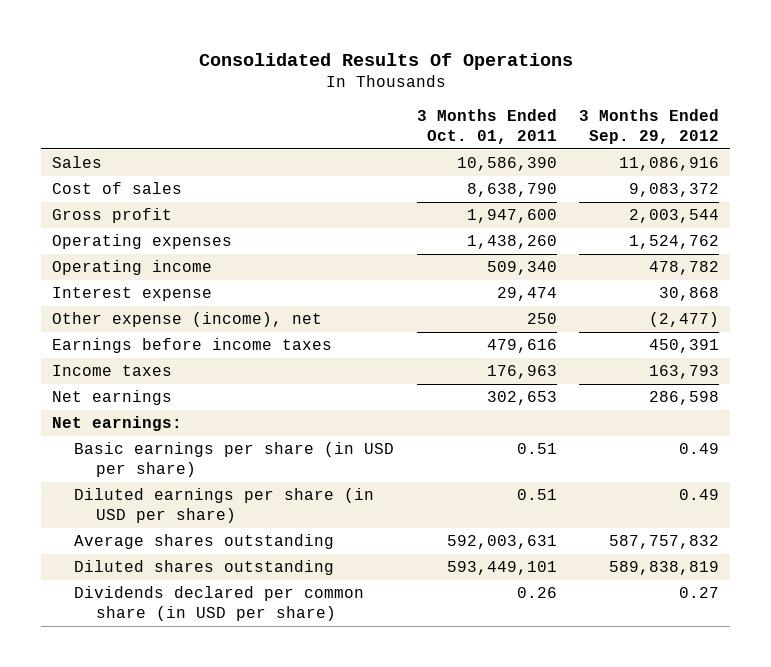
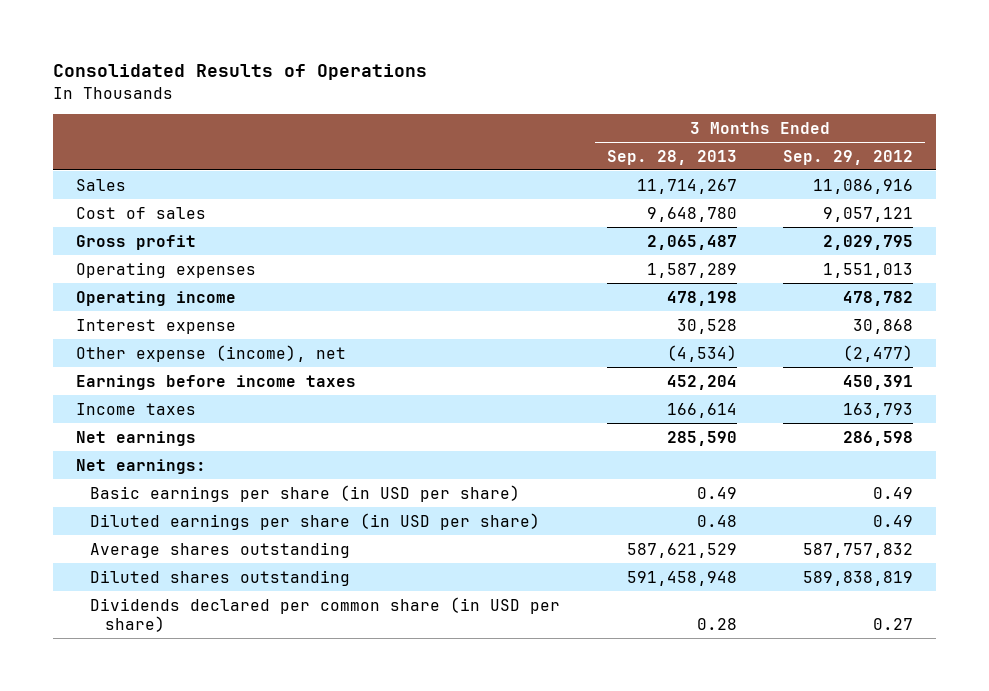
[198,52,573,70] Consolidated Results Of Operations -> [52,64,427,81] Consolidated Results of Operations
[416,109,557,145] 3 Months Ended Oct. 01, 2011 -> none
none -> [606,149,737,165] Sep. 28, 2013
[629,183,720,198] 9,083,372 -> [823,206,914,222] 9,057,121
[629,209,720,224] 2,003,544 -> [823,234,914,250] 2,029,795
[629,235,720,250] 1,524,762 -> [823,262,914,278] 1,551,013

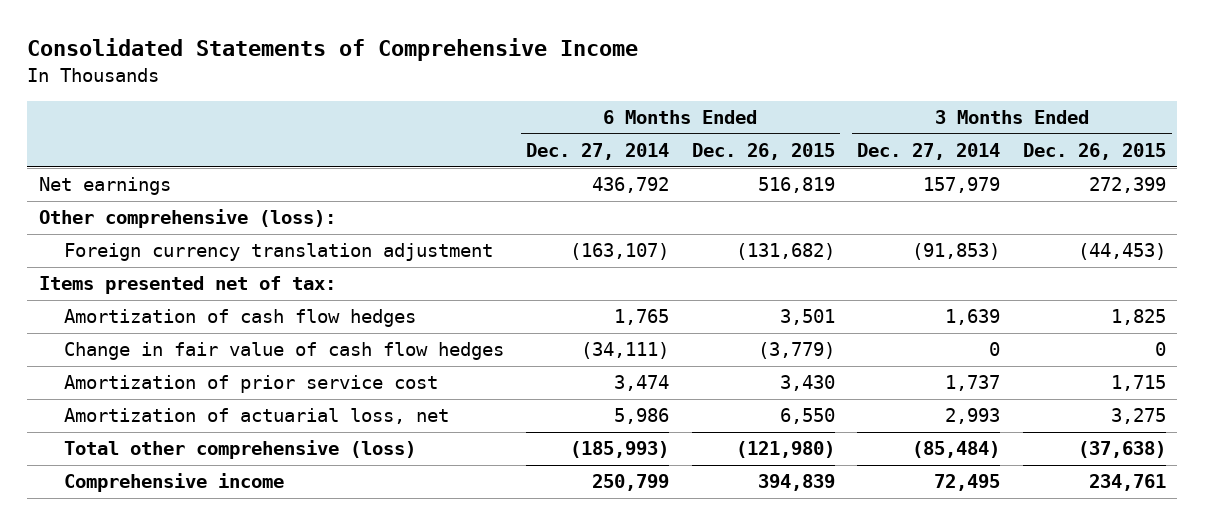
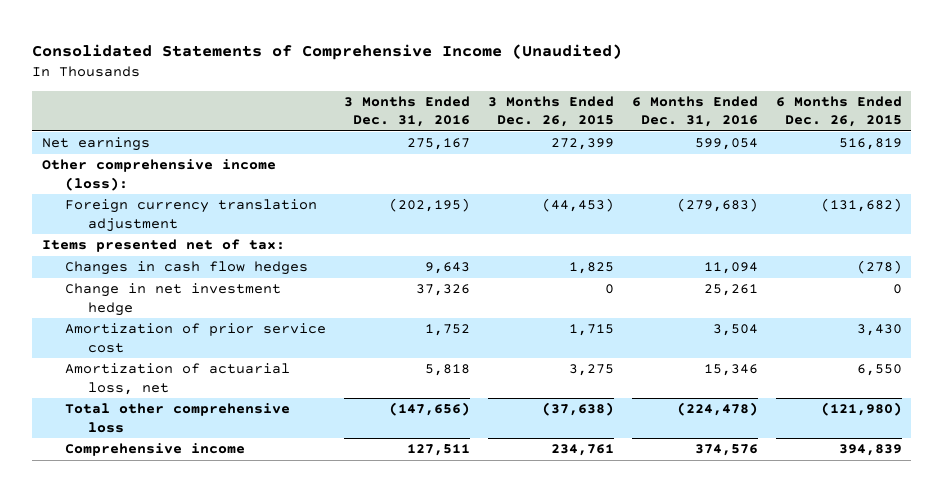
[27,38,639,62] Consolidated Statements of Comprehensive Income -> [32,43,623,60] Consolidated Statements of Comprehensive Income (Unaudited)
[526,143,670,161] Dec. 27, 2014 -> none
[857,143,1001,161] Dec. 27, 2014 -> none
none -> [343,95,470,128] 3 Months Ended Dec. 31, 2016
none -> [632,95,759,128] 6 Months Ended Dec. 31, 2016
[38,209,336,229] Other comprehensive (loss): -> [41,159,276,191] Other comprehensive income (loss):
[63,342,504,361] Change in fair value of cash flow hedges -> none
[63,309,416,328] Amortization of cash flow hedges -> [64,261,308,276] Changes in cash flow hedges
[779,309,835,326] 3,501 -> [857,260,903,275] (278)
none -> [64,283,281,316] Change in net investment hedge
[63,440,416,460] Total other comprehensive (loss) -> [64,403,290,433] Total other comprehensive loss

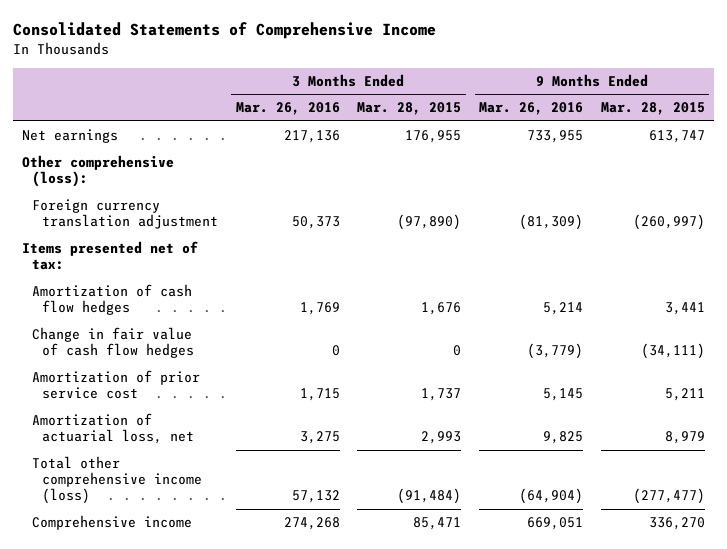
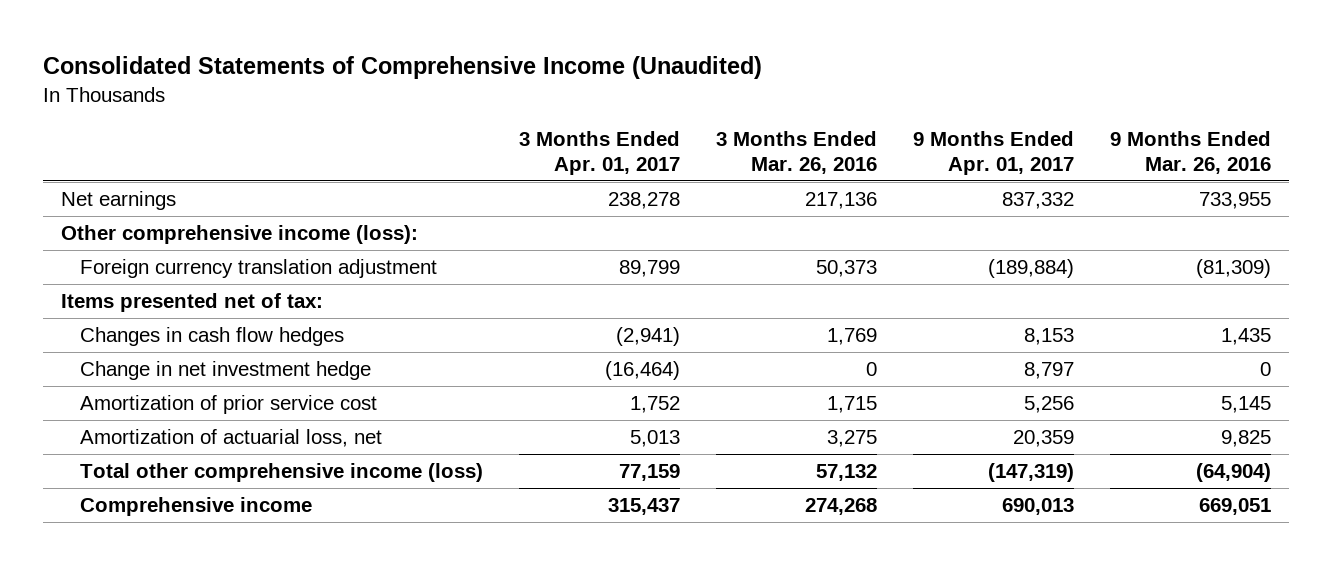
[12,21,436,39] Consolidated Statements of Comprehensive Income -> [42,56,762,80] Consolidated Statements of Comprehensive Income (Unaudited)
[357,102,462,116] Mar. 28, 2015 -> none
[600,102,705,116] Mar. 28, 2015 -> none
none -> [518,131,680,175] 3 Months Ended Apr. 01, 2017
none -> [912,131,1074,175] 9 Months Ended Apr. 01, 2017
[21,155,174,188] Other comprehensive (loss): -> [60,224,418,244] Other comprehensive income (loss):
[31,327,194,359] Change in fair value of cash flow hedges -> none
[31,284,192,316] Amortization of cash flow hedges -> [79,326,344,346] Changes in cash flow hedges
[543,302,584,316] 5,214 -> [1221,327,1272,345] 1,435
none -> [79,360,371,380] Change in net investment hedge

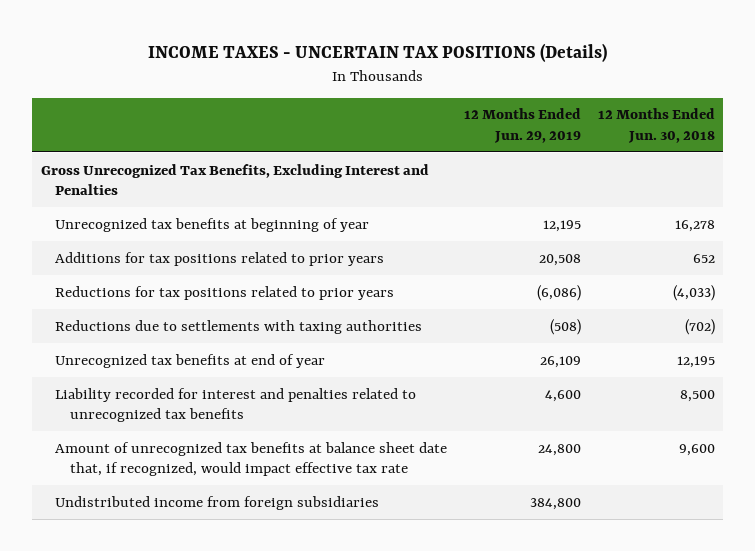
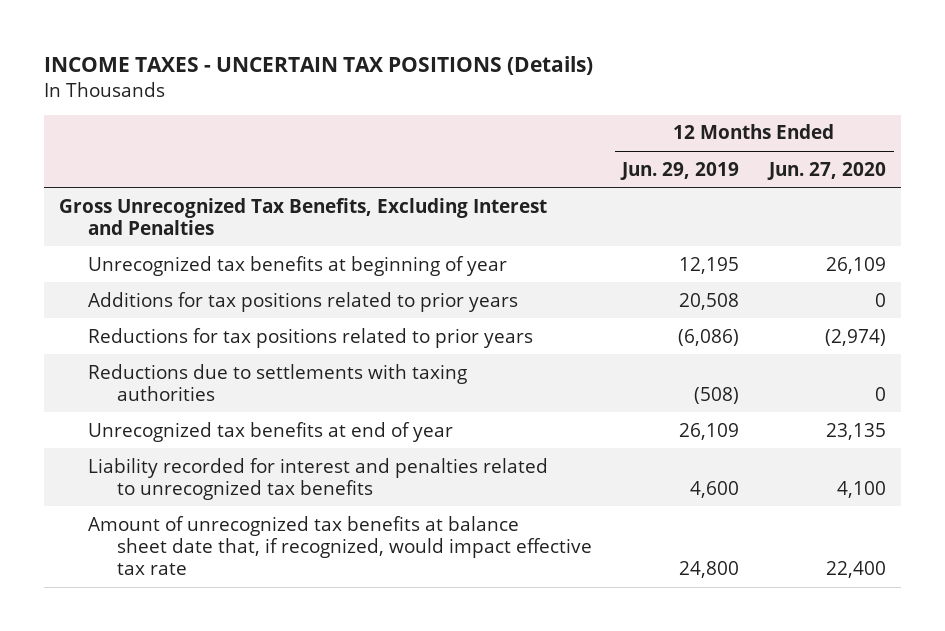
[597,108,715,143] 12 Months Ended Jun. 30, 2018 -> none
none -> [767,161,887,180] Jun. 27, 2020
[55,495,380,510] Undistributed income from foreign subsidiaries -> none

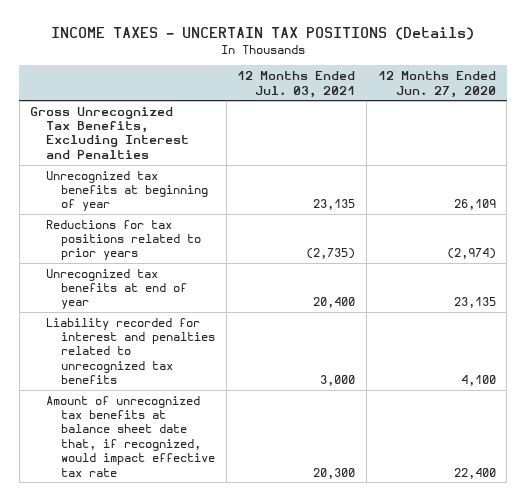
[620,161,740,180] Jun. 29, 2019 -> none
none -> [237,71,356,98] 12 Months Ended Jul. 03, 2021
[87,291,518,312] Additions for tax positions related to prior years -> none
[87,363,467,401] Reductions due to settlements with taxing authorities -> none

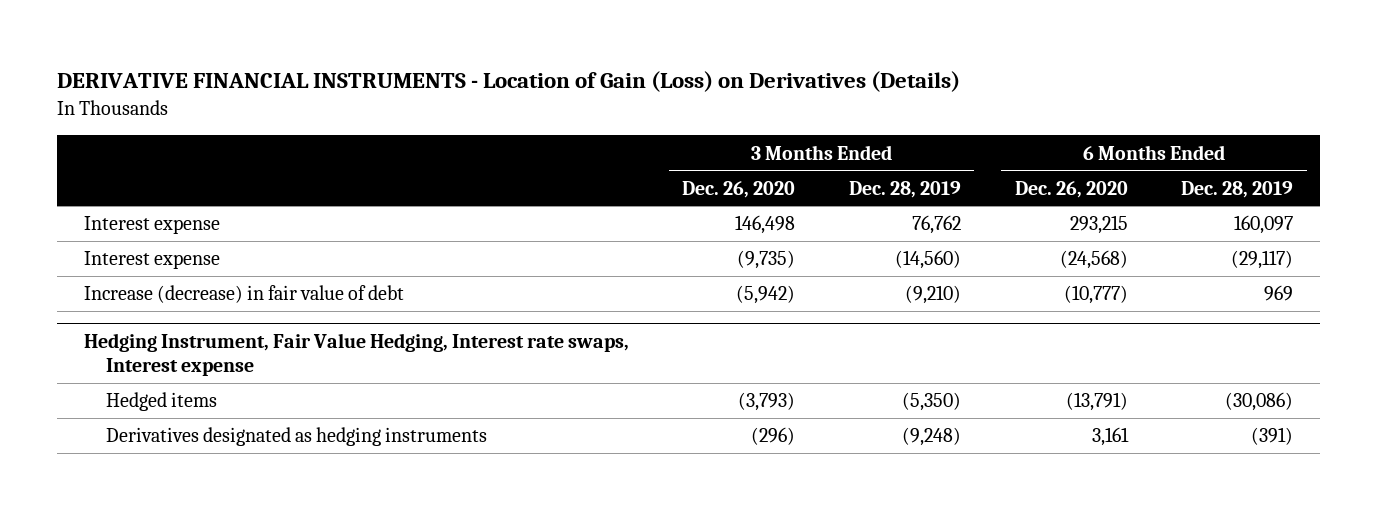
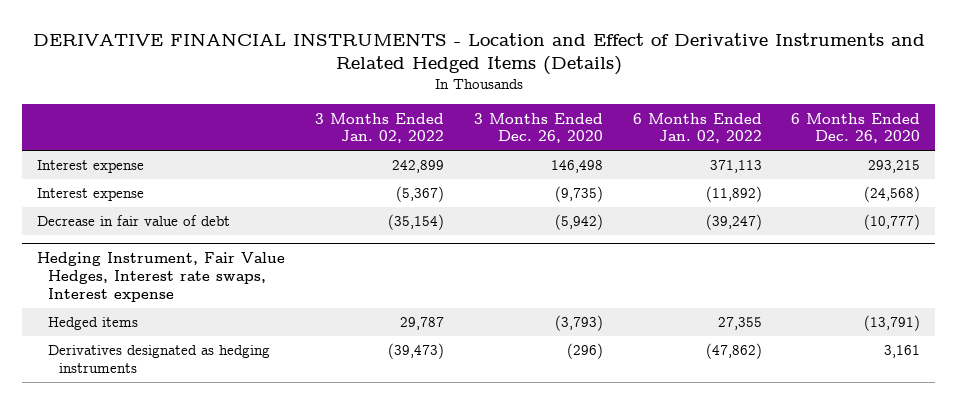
[56,70,960,92] DERIVATIVE FINANCIAL INSTRUMENTS - Location of Gain (Loss) on Derivatives (Details) -> [32,32,925,75] DERIVATIVE FINANCIAL INSTRUMENTS - Location and Effect of Derivative Instruments and Related Hedged Items (Details)
[848,180,961,198] Dec. 28, 2019 -> none
[1181,180,1294,198] Dec. 28, 2019 -> none
none -> [314,112,444,144] 3 Months Ended Jan. 02, 2022
none -> [632,112,762,144] 6 Months Ended Jan. 02, 2022
[83,285,404,304] Increase (decrease) in fair value of debt -> [37,215,231,227] Decrease in fair value of debt
[83,332,629,376] Hedging Instrument, Fair Value Hedging, Interest rate swaps, Interest expense -> [37,252,286,302] Hedging Instrument, Fair Value Hedges, Interest rate swaps, Interest expense

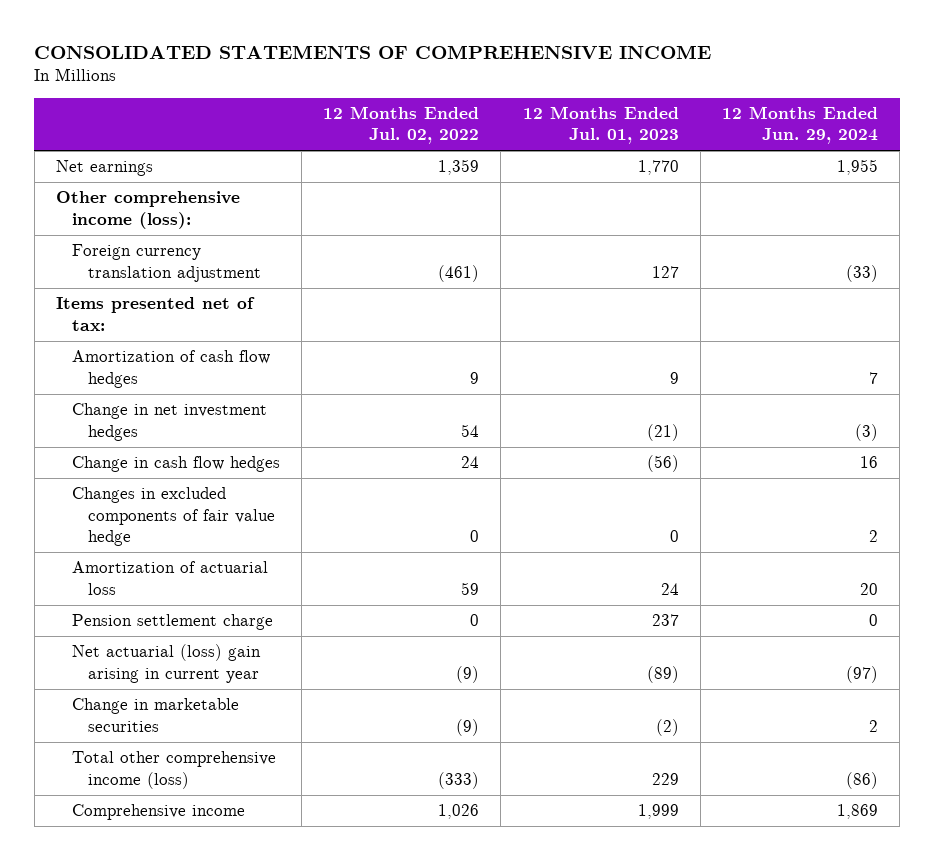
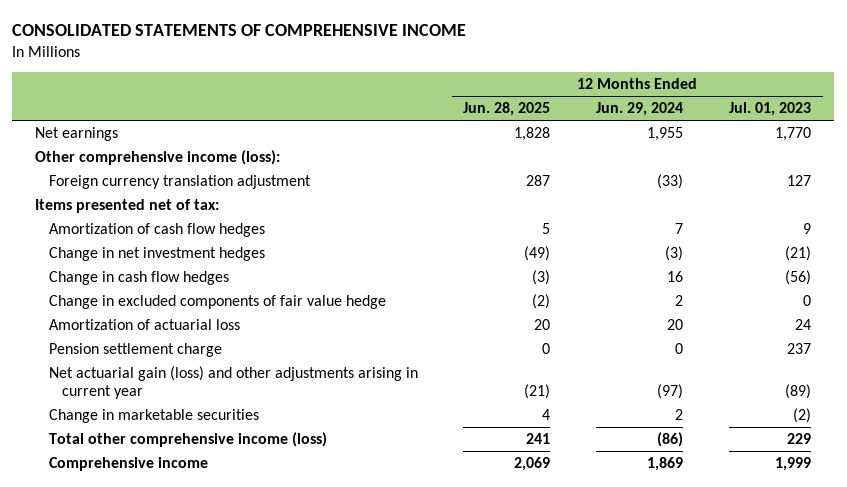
[323,106,480,145] 12 Months Ended Jul. 02, 2022 -> none
none -> [463,102,551,117] Jun. 28, 2025
[71,487,276,546] Changes in excluded components of fair value hedge -> [48,294,386,309] Change in excluded components of fair value hedge
[71,644,261,683] Net actuarial (loss) gain arising in current year -> [48,365,418,399] Net actuarial gain (loss) and other adjustments arising in current year

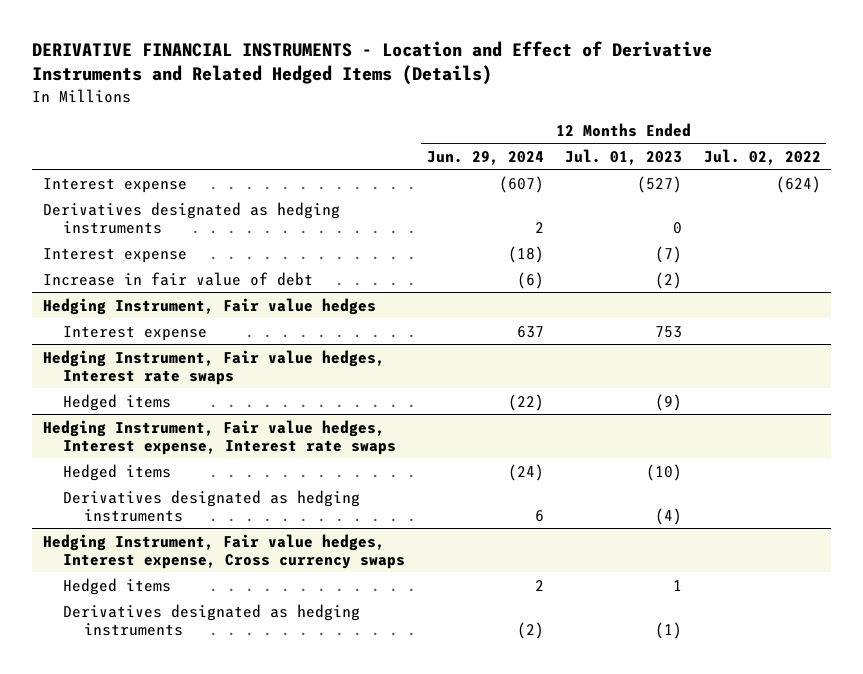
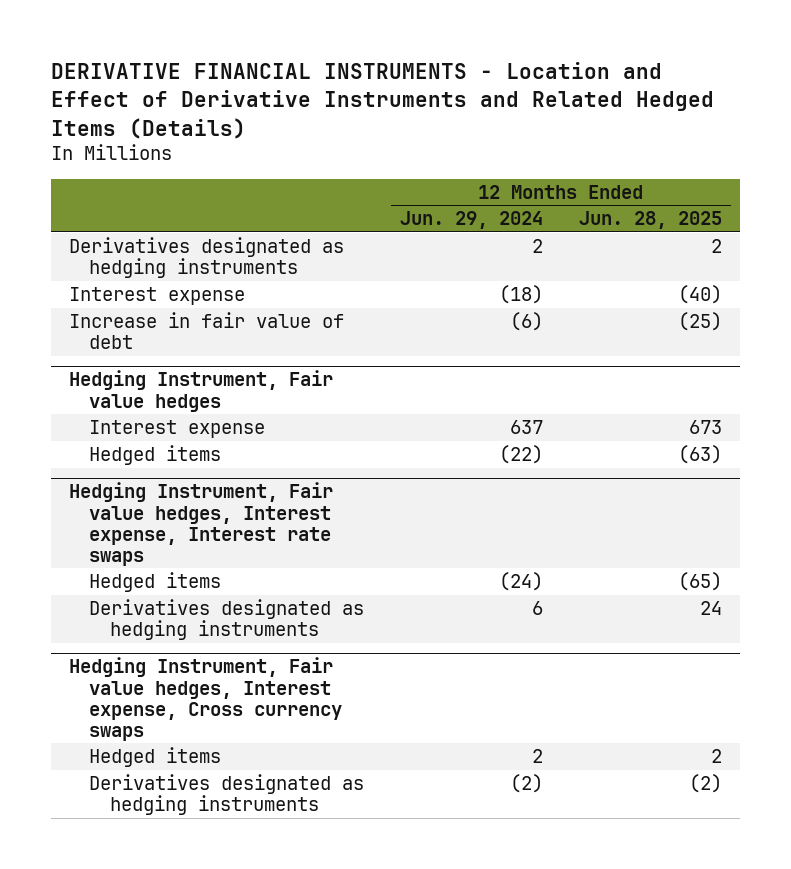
[565,148,683,165] Jul. 01, 2023 -> none
[703,148,821,165] Jul. 02, 2022 -> none
none -> [579,211,723,230] Jun. 28, 2025
[42,177,187,193] Interest expense -> none
[42,349,385,385] Hedging Instrument, Fair value hedges, Interest rate swaps -> none

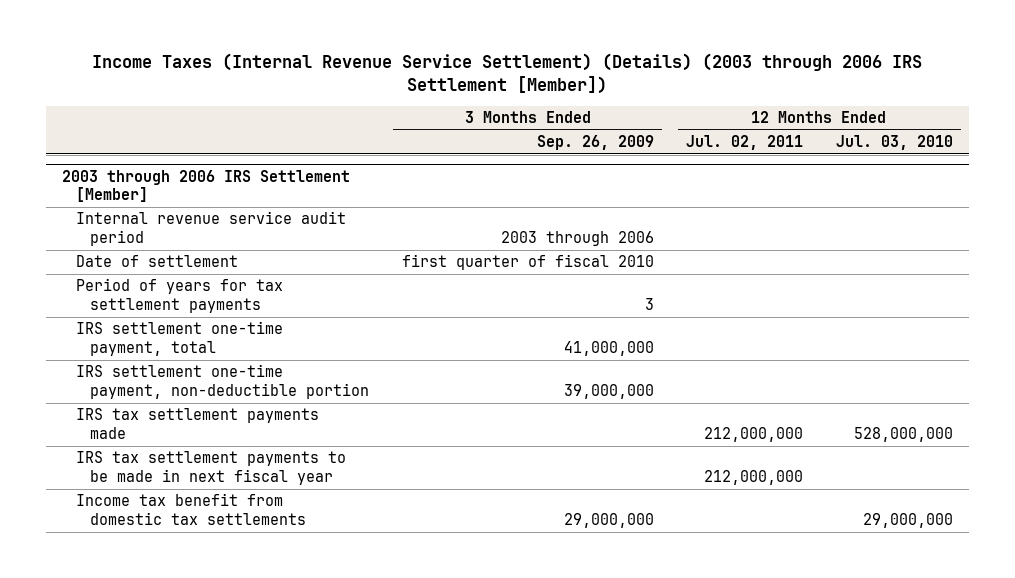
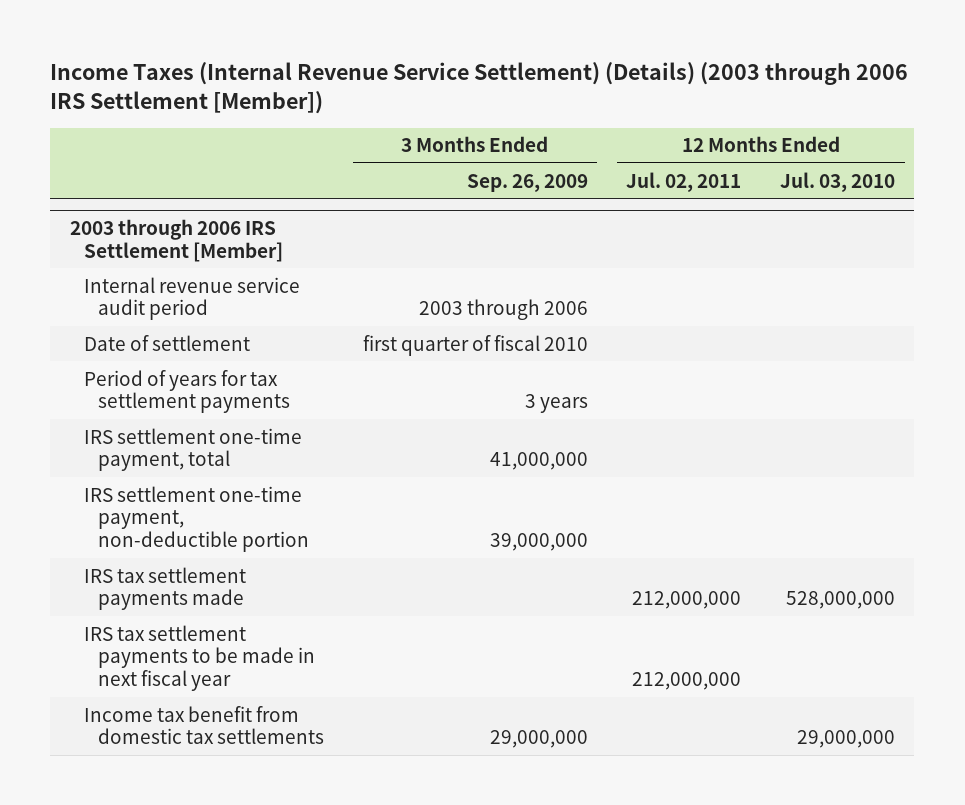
[644,297,654,310] 3 -> [524,394,588,414] 3 years

